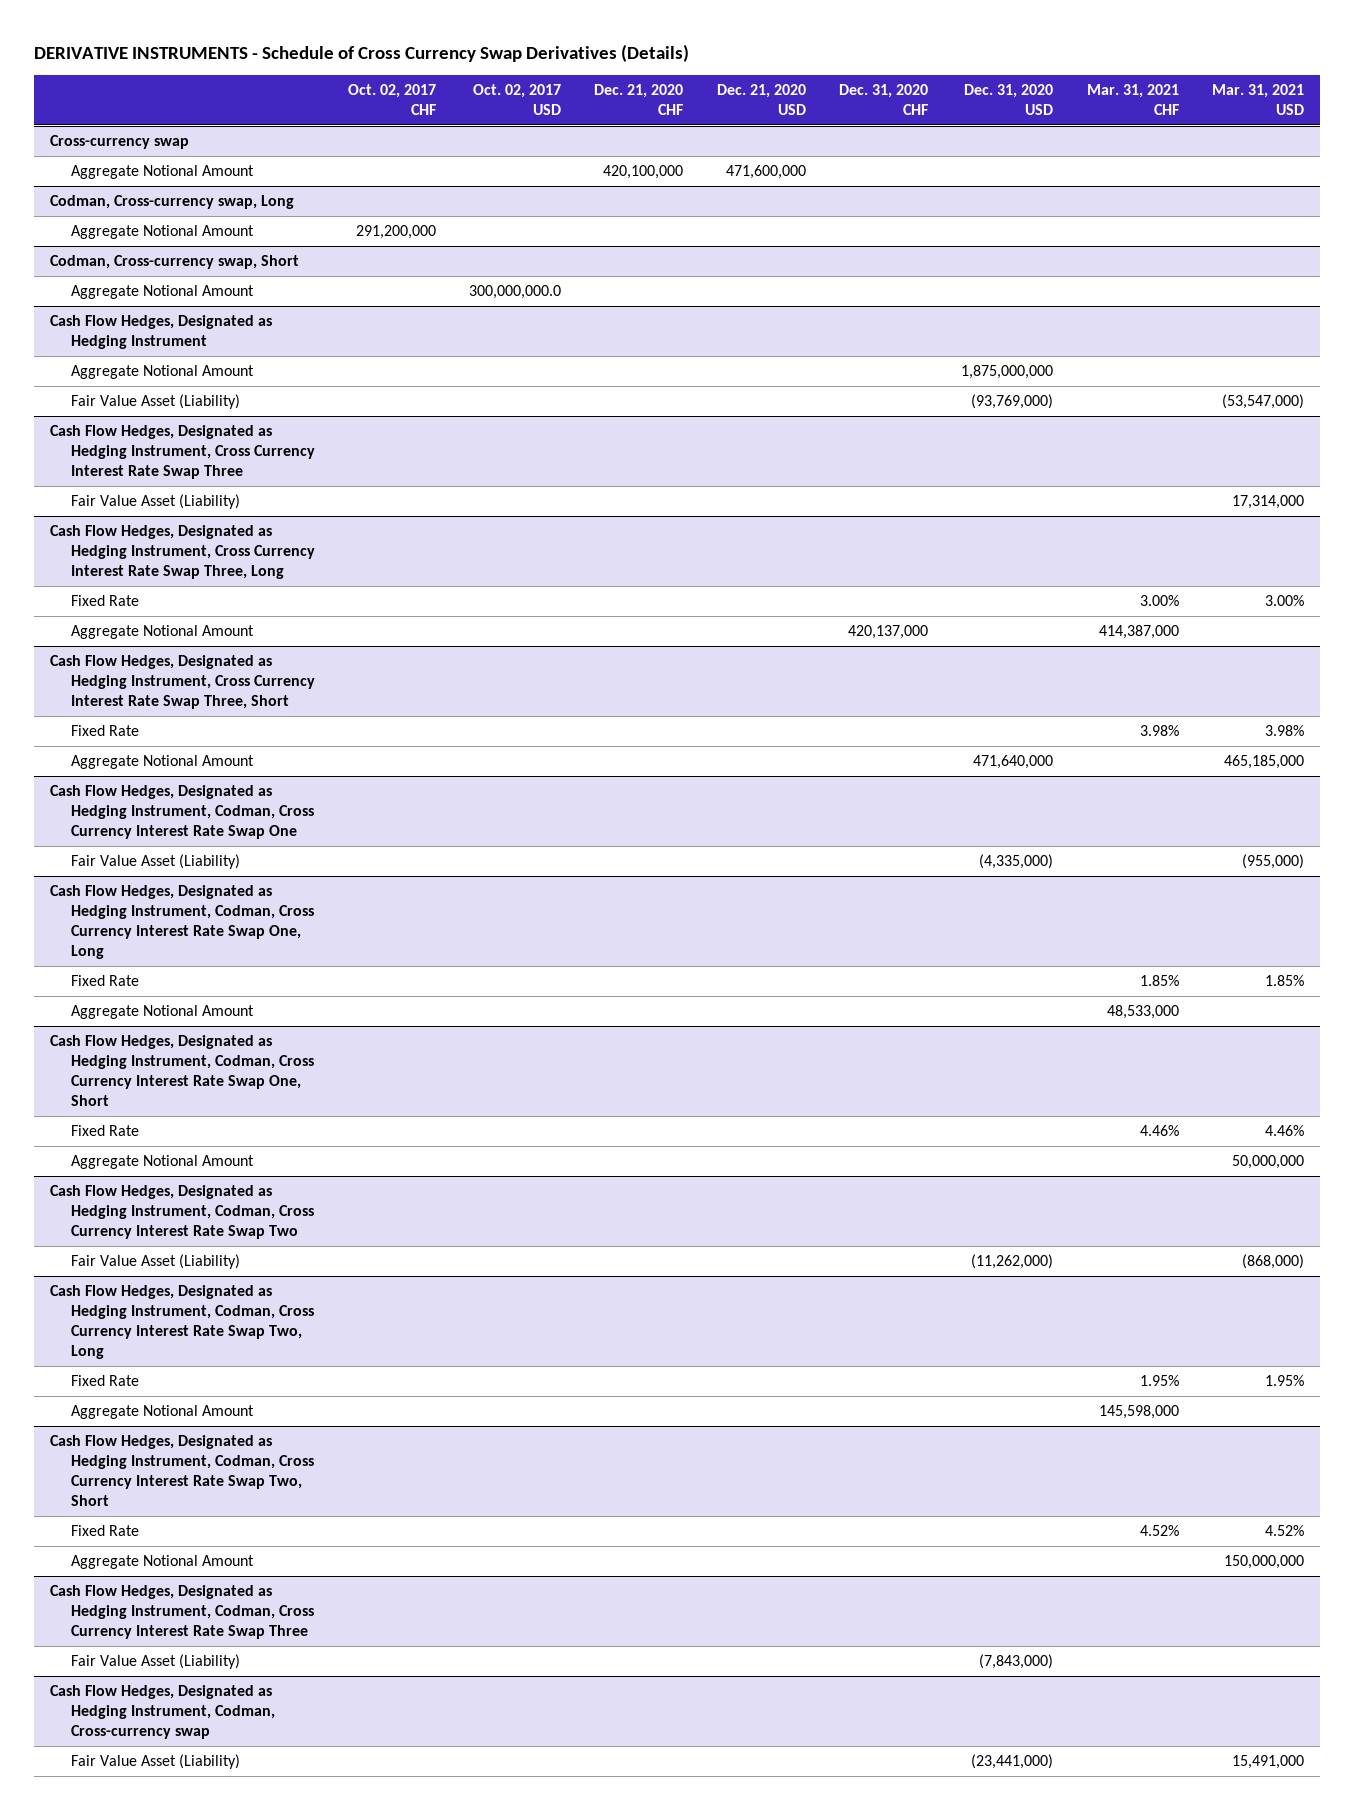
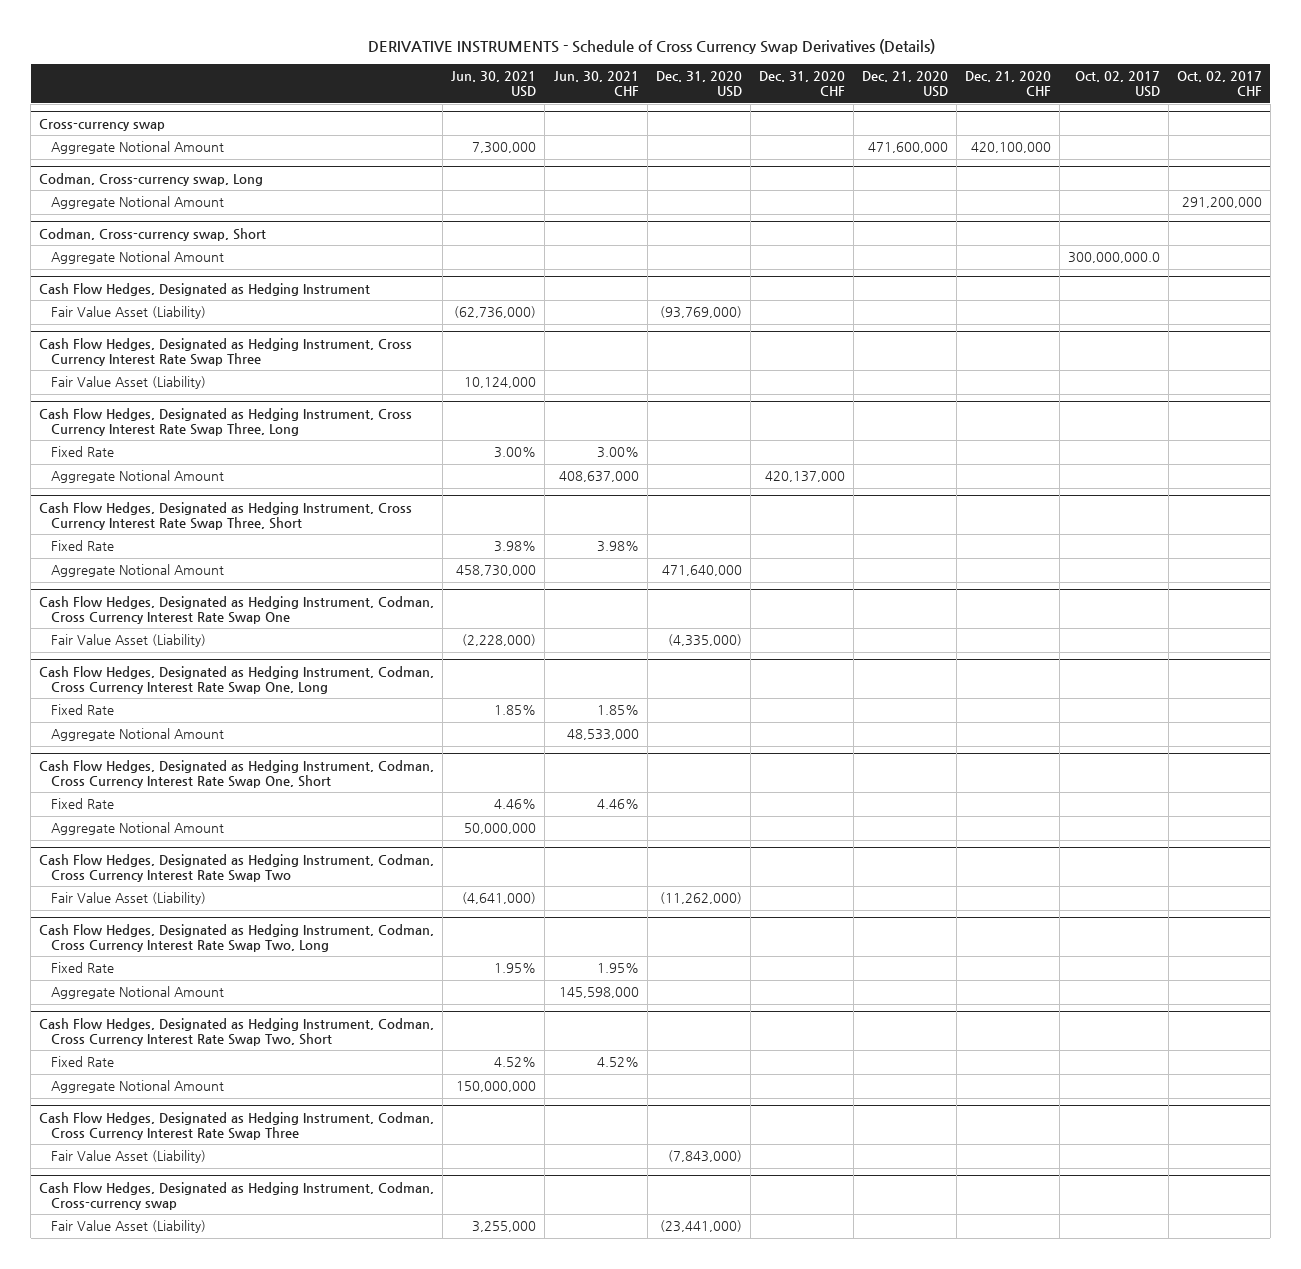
[1086,84,1179,115] Mar. 31, 2021 CHF -> none
[1211,84,1304,115] Mar. 31, 2021 USD -> none
none -> [451,71,537,98] Jun. 30, 2021 USD
none -> [553,71,639,97] Jun. 30, 2021 CHF
[70,365,254,380] Aggregate Notional Amount -> none

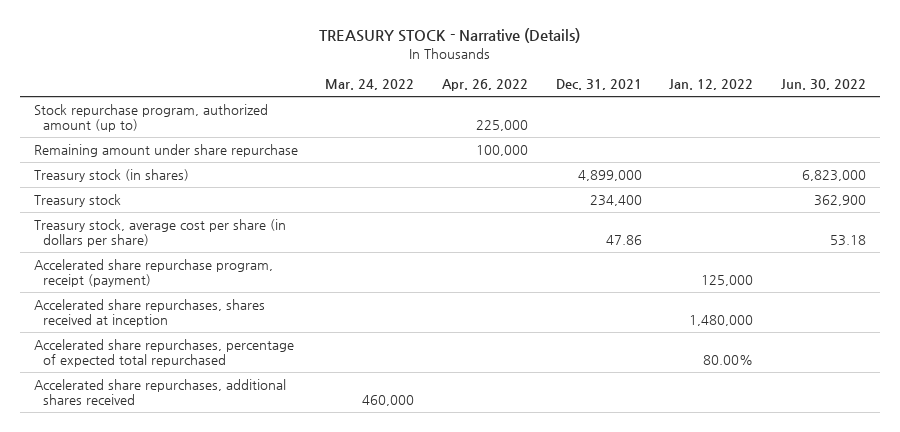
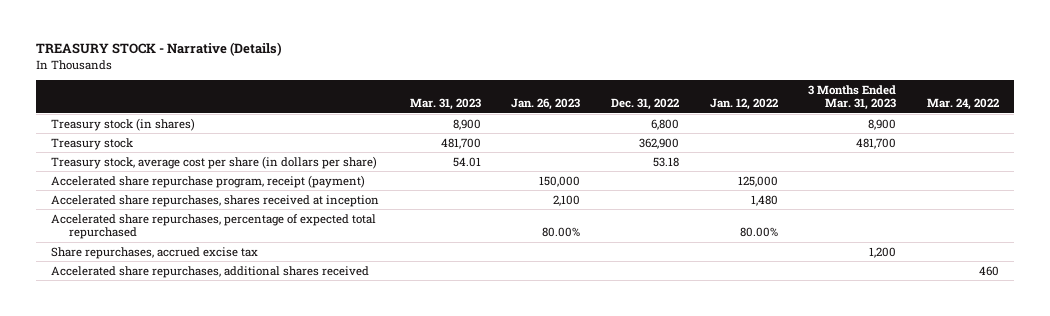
[441,79,528,92] Apr. 26, 2022 -> none
[555,79,642,91] Dec. 31, 2021 -> none
[780,79,866,91] Jun. 30, 2022 -> none
none -> [409,98,481,111] Mar. 31, 2023
none -> [511,98,581,111] Jan. 26, 2023
none -> [611,98,680,111] Dec. 31, 2022
none -> [808,84,897,111] 3 Months Ended Mar. 31, 2023
[33,104,268,133] Stock repurchase program, authorized amount (up to) -> none
[33,144,298,158] Remaining amount under share repurchase -> none
[689,315,754,327] 1,480,000 -> [750,194,778,206] 1,480
none -> [51,246,259,259] Share repurchases, accrued excise tax
[362,395,415,407] 460,000 -> [979,265,1000,276] 460

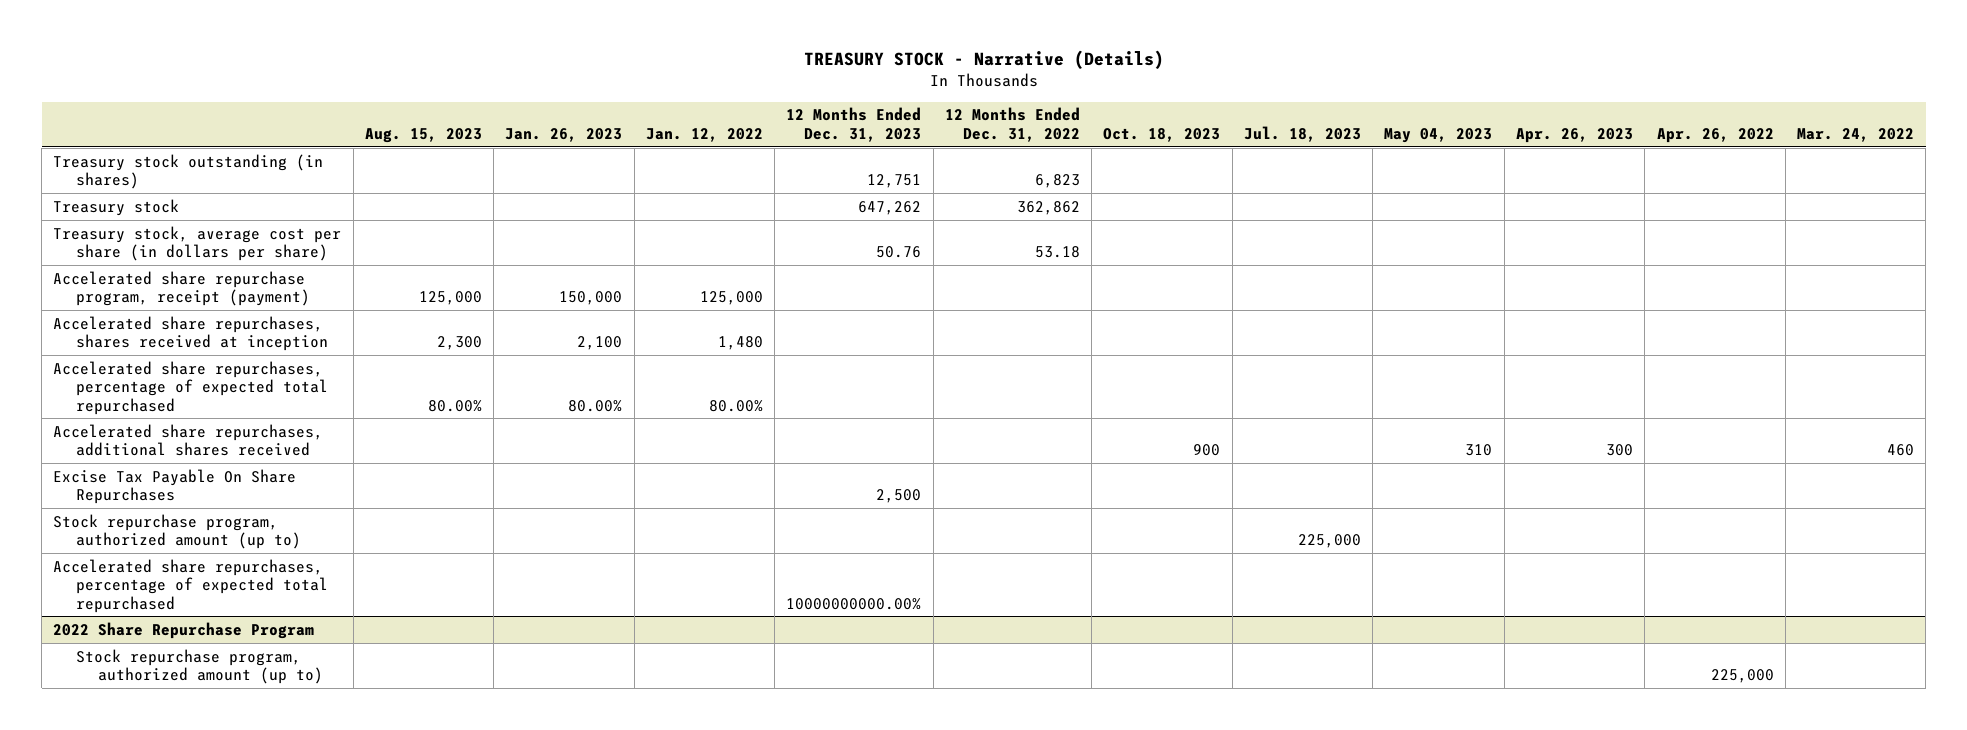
[409,98,481,111] Mar. 31, 2023 -> none
[611,98,680,111] Dec. 31, 2022 -> none
[808,84,897,111] 3 Months Ended Mar. 31, 2023 -> none
none -> [364,127,482,143] Aug. 15, 2023
none -> [786,107,922,142] 12 Months Ended Dec. 31, 2023
none -> [944,107,1080,142] 12 Months Ended Dec. 31, 2022
none -> [1103,127,1221,142] Oct. 18, 2023
none -> [1243,125,1361,142] Jul. 18, 2023
none -> [1384,127,1493,143] May 04, 2023
none -> [1516,127,1634,143] Apr. 26, 2023
none -> [1656,127,1774,143] Apr. 26, 2022
[51,117,196,131] Treasury stock (in shares) -> [53,153,324,190] Treasury stock outstanding (in shares)
[51,246,259,259] Share repurchases, accrued excise tax -> none
none -> [53,468,297,505] Excise Tax Payable On Share Repurchases
none -> [53,513,301,550] Stock repurchase program, authorized amount (up to)
none -> [53,558,328,613] Accelerated share repurchases, percentage of expected total repurchased
none -> [53,621,315,639] 2022 Share Repurchase Program
none -> [75,648,323,685] Stock repurchase program, authorized amount (up to)

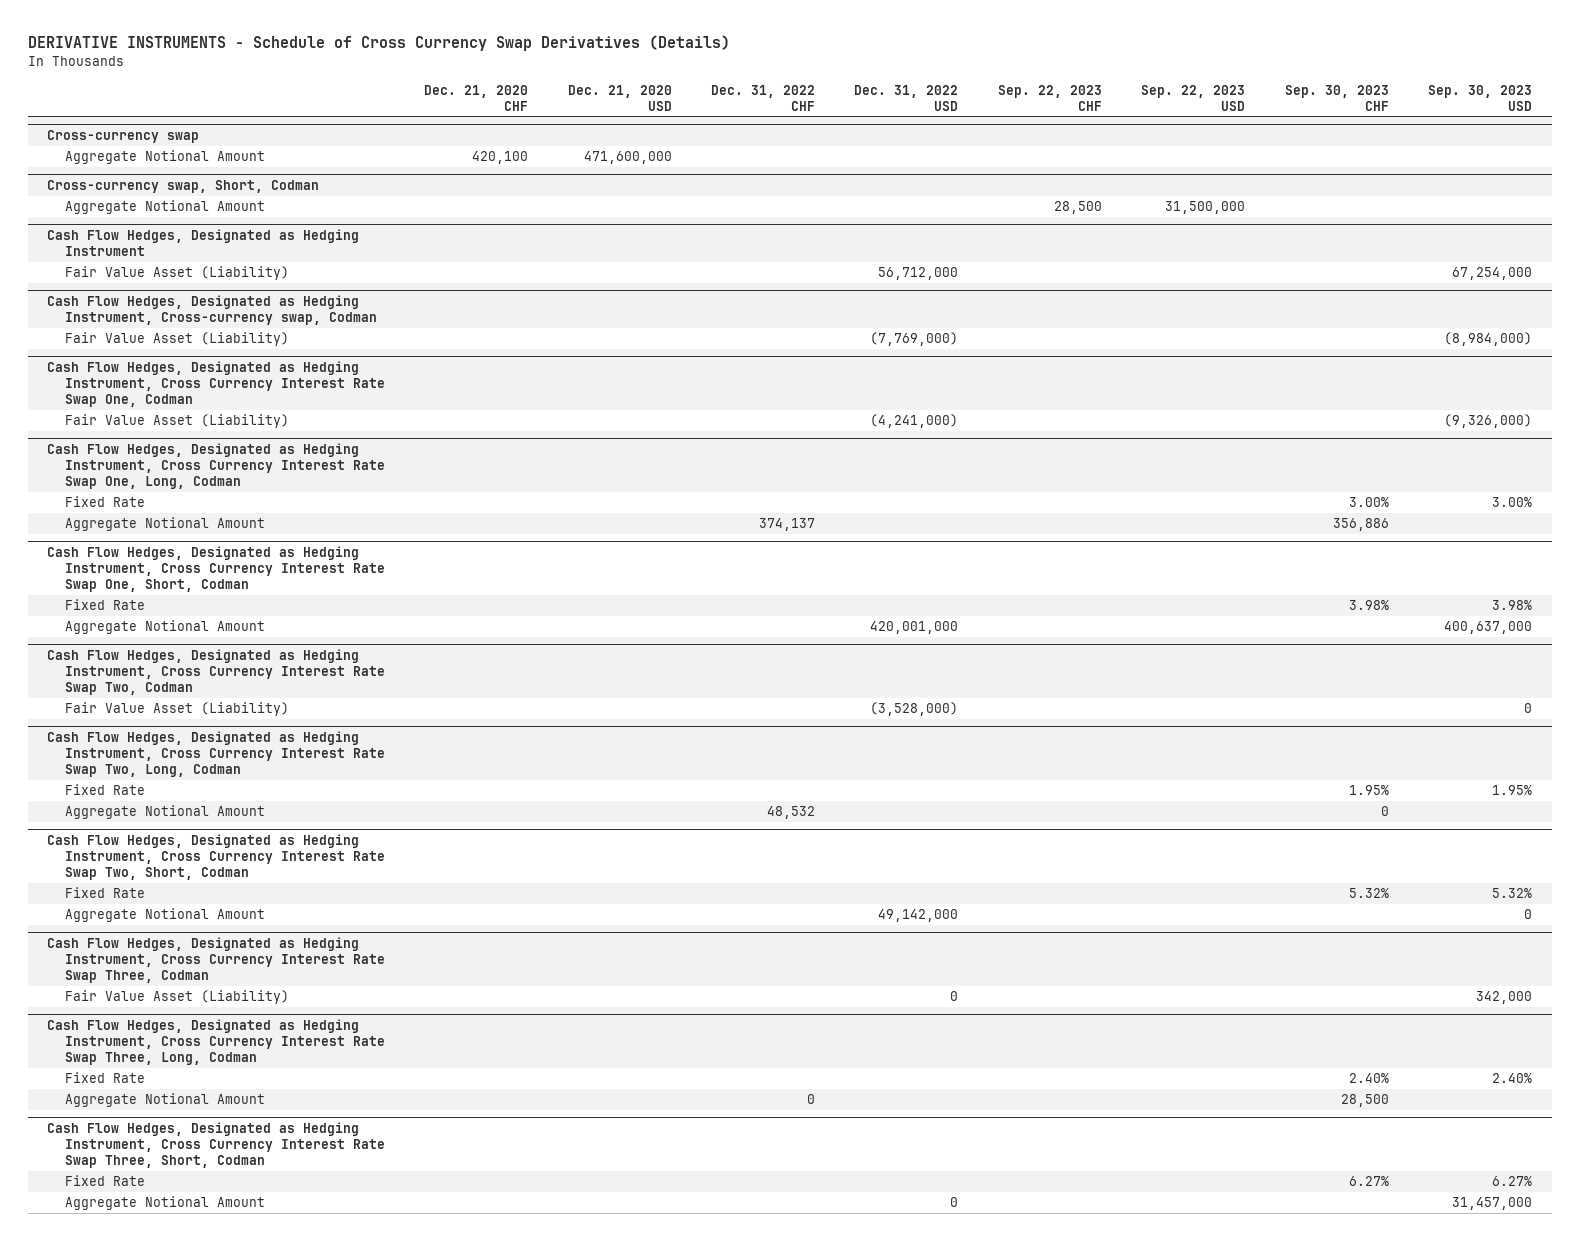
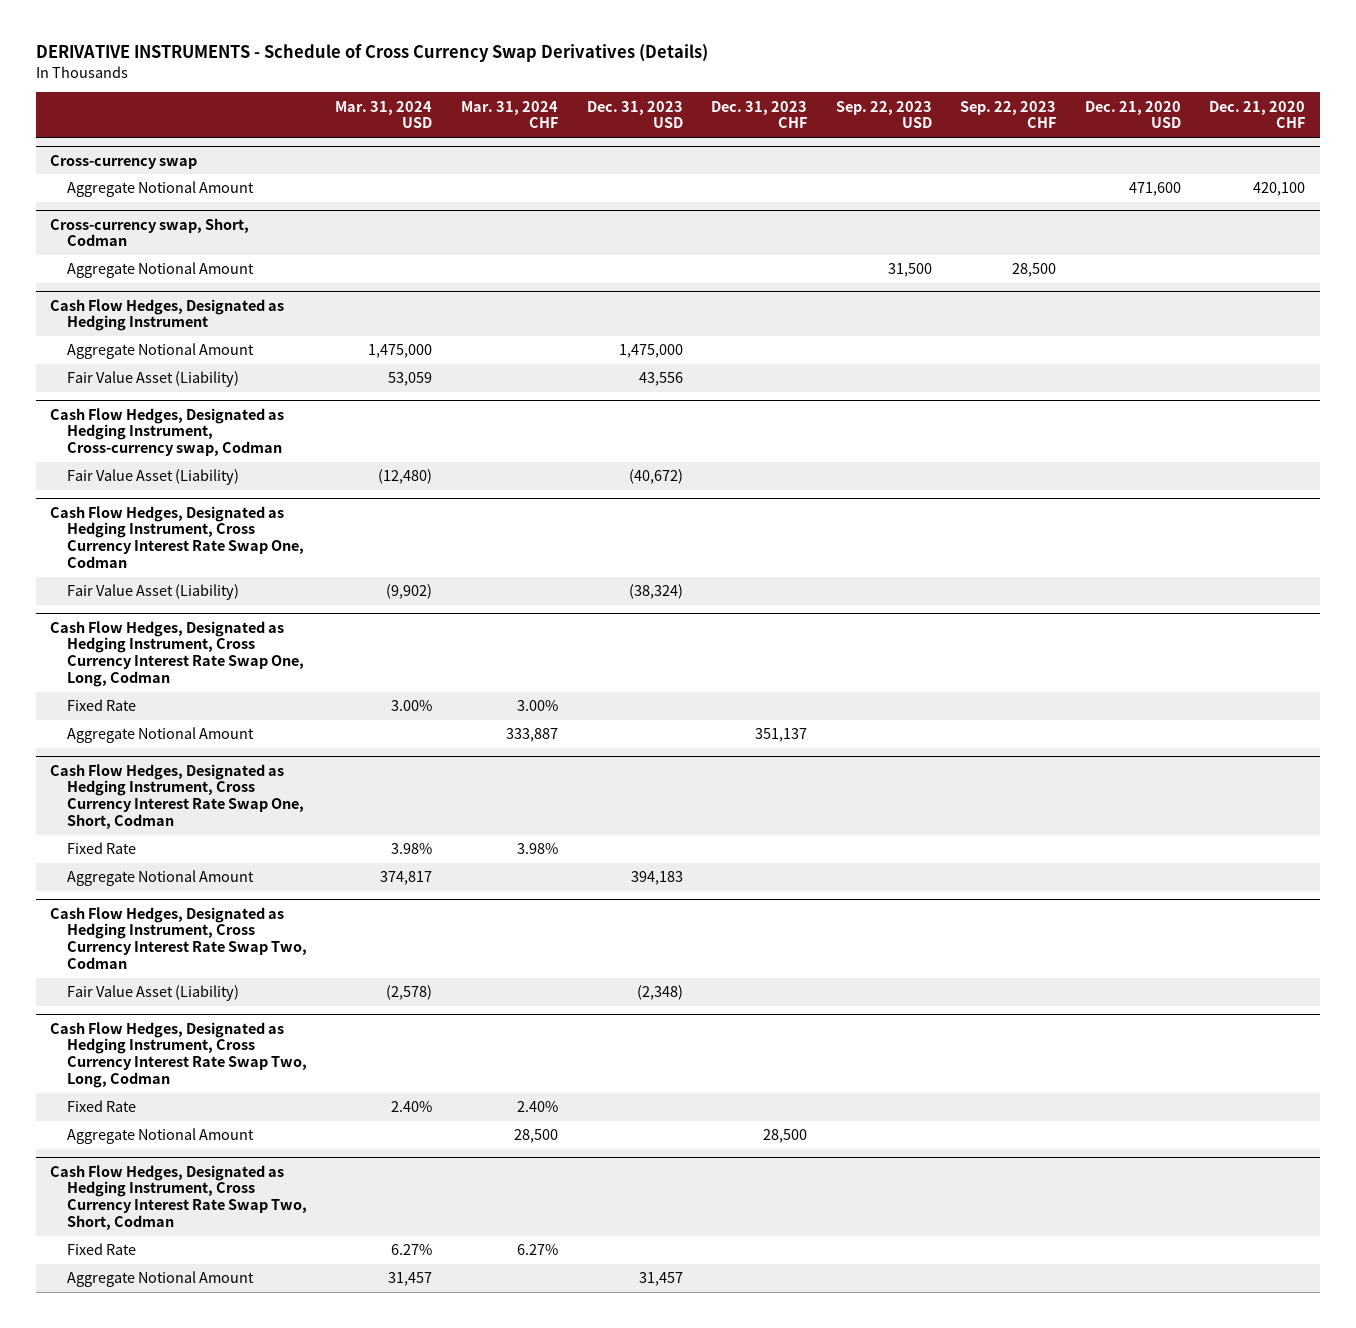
[711,84,816,111] Dec. 31, 2022 CHF -> none
[854,84,959,111] Dec. 31, 2022 USD -> none
[1284,84,1389,111] Sep. 30, 2023 CHF -> none
[1428,84,1533,111] Sep. 30, 2023 USD -> none
none -> [335,100,433,129] Mar. 31, 2024 USD
none -> [461,100,559,129] Mar. 31, 2024 CHF
none -> [586,100,683,129] Dec. 31, 2023 USD
none -> [711,100,808,129] Dec. 31, 2023 CHF
[583,151,672,165] 471,600,000 -> [1128,182,1181,197] 471,600
[1165,201,1246,215] 31,500,000 -> [887,263,932,278] 31,500
none -> [66,343,254,360] Aggregate Notional Amount
[47,937,385,984] Cash Flow Hedges, Designated as Hedging Instrument, Cross Currency Interest Rate Swap Three, Codman -> none
[64,990,289,1005] Fair Value Asset (Liability) -> none
[47,1019,385,1066] Cash Flow Hedges, Designated as Hedging Instrument, Cross Currency Interest Rate Swap Three, Long, Codman -> none
[64,1072,145,1084] Fixed Rate -> none
[64,1093,265,1108] Aggregate Notional Amount -> none
[47,1122,385,1169] Cash Flow Hedges, Designated as Hedging Instrument, Cross Currency Interest Rate Swap Three, Short, Codman -> none
[64,1175,145,1187] Fixed Rate -> none
[64,1196,265,1211] Aggregate Notional Amount -> none

